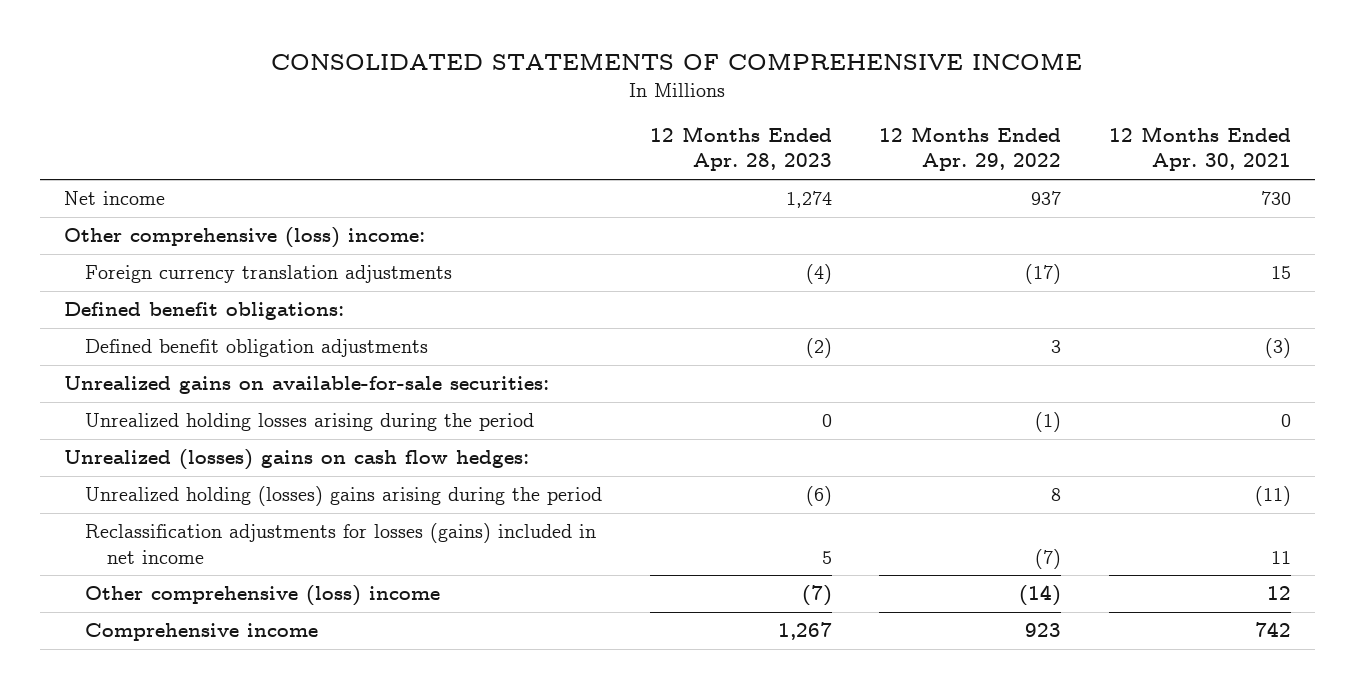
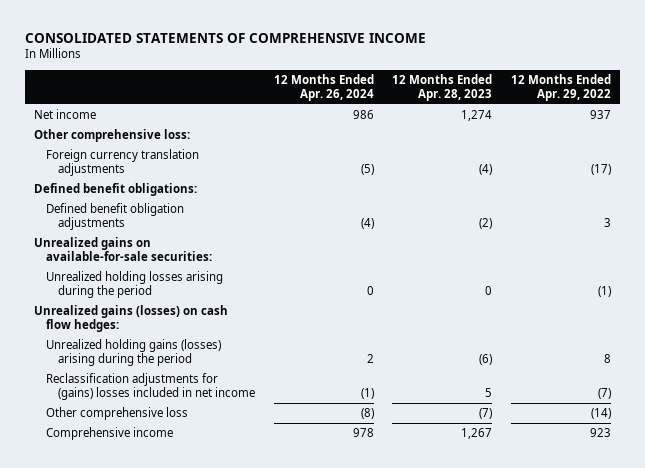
[1109,126,1292,172] 12 Months Ended Apr. 30, 2021 -> none
none -> [273,74,374,101] 12 Months Ended Apr. 26, 2024
[63,227,425,249] Other comprehensive (loss) income: -> [33,129,190,143] Other comprehensive loss:
[63,449,529,471] Unrealized (losses) gains on cash flow hedges: -> [33,305,228,332] Unrealized gains (losses) on cash flow hedges:
[85,486,603,507] Unrealized holding (losses) gains arising during the period -> [46,339,222,366] Unrealized holding gains (losses) arising during the period
[85,523,597,564] Reclassification adjustments for losses (gains) included in net income -> [46,373,256,400] Reclassification adjustments for (gains) losses included in net income
[85,585,441,607] Other comprehensive (loss) income -> [46,407,189,421] Other comprehensive loss

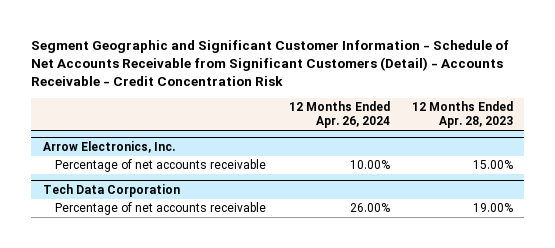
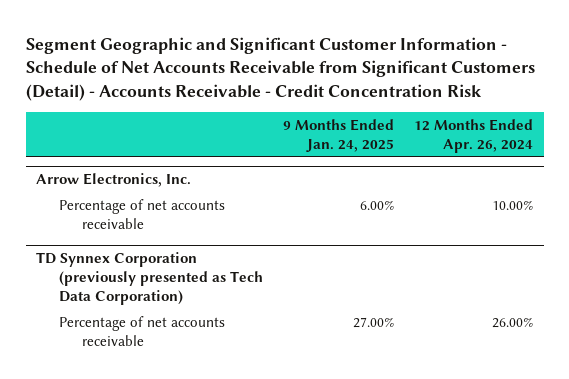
[411,101,513,129] 12 Months Ended Apr. 28, 2023 -> none
none -> [283,118,395,152] 9 Months Ended Jan. 24, 2025
[42,184,180,198] Tech Data Corporation -> [36,252,263,305] TD Synnex Corporation (previously presented as Tech Data Corporation)

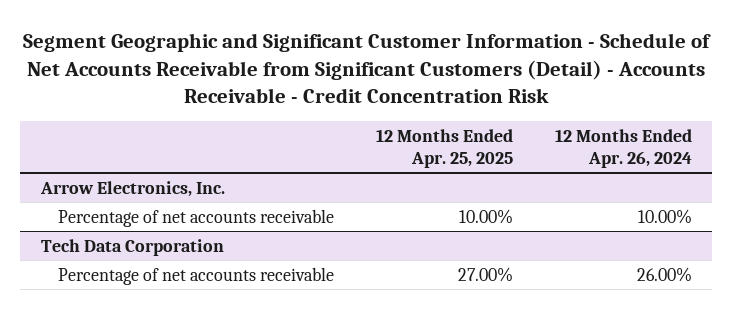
[283,118,395,152] 9 Months Ended Jan. 24, 2025 -> none
none -> [375,128,513,168] 12 Months Ended Apr. 25, 2025
[36,252,263,305] TD Synnex Corporation (previously presented as Tech Data Corporation) -> [40,238,224,256] Tech Data Corporation

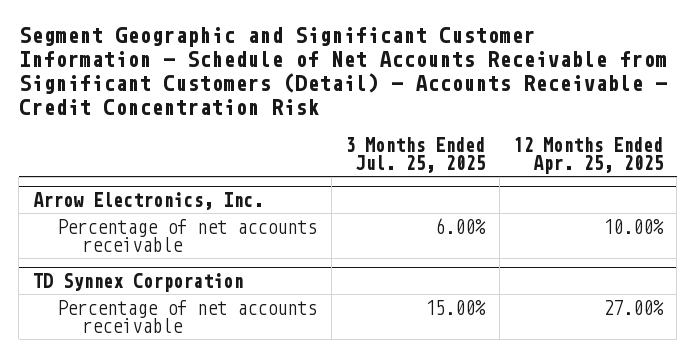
[554,128,692,168] 12 Months Ended Apr. 26, 2024 -> none
none -> [345,136,486,173] 3 Months Ended Jul. 25, 2025
[40,238,224,256] Tech Data Corporation -> [32,272,243,292] TD Synnex Corporation

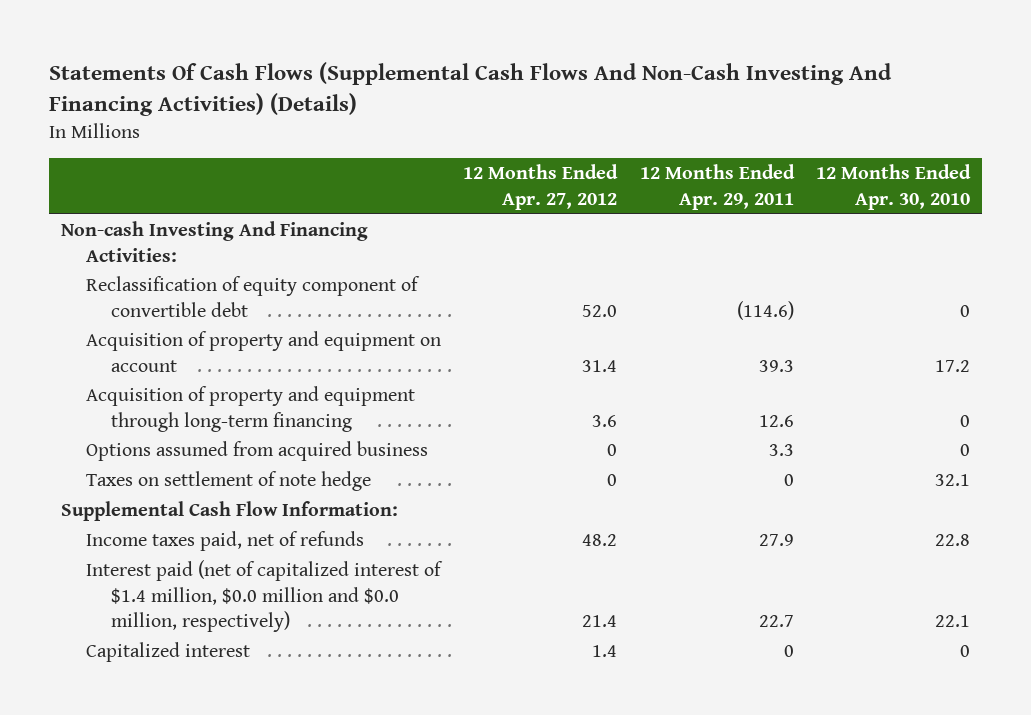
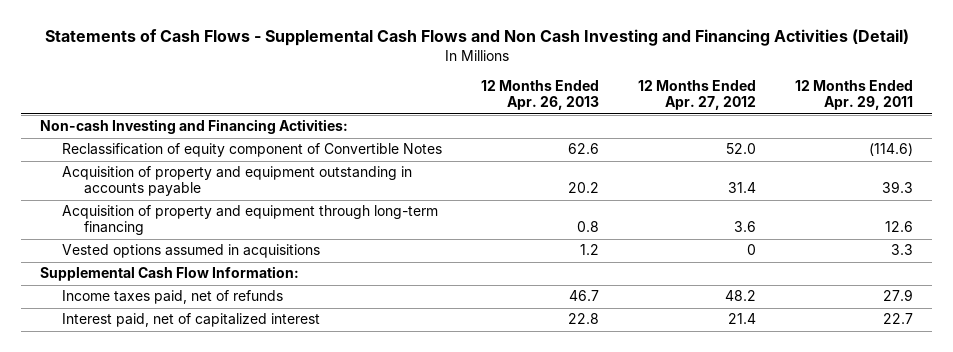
[49,62,893,117] Statements Of Cash Flows (Supplemental Cash Flows And Non-Cash Investing And Financing Activities) (Details) -> [44,29,909,47] Statements of Cash Flows - Supplemental Cash Flows and Non Cash Investing and Financing Activities (Detail)
[816,164,972,210] 12 Months Ended Apr. 30, 2010 -> none
none -> [481,80,600,111] 12 Months Ended Apr. 26, 2013
[60,221,368,262] Non-cash Investing And Financing Activities: -> [40,119,349,135] Non-cash Investing and Financing Activities:
[85,276,420,317] Reclassification of equity component of convertible debt -> [62,143,443,158] Reclassification of equity component of Convertible Notes
[85,331,441,372] Acquisition of property and equipment on account -> [62,166,413,197] Acquisition of property and equipment outstanding in accounts payable
[85,471,371,492] Taxes on settlement of note hedge -> none
[85,441,428,462] Options assumed from acquired business -> [62,244,321,259] Vested options assumed in acquisitions
[85,642,250,663] Capitalized interest -> none
[85,560,443,632] Interest paid (net of capitalized interest of $1.4 million, $0.0 million and $0.0 million, respectively) -> [62,313,321,328] Interest paid, net of capitalized interest

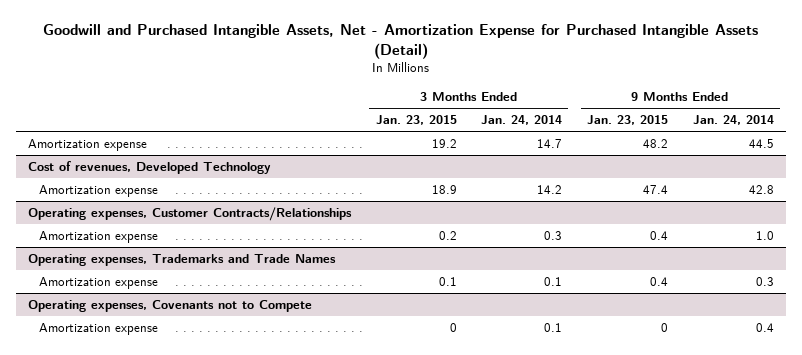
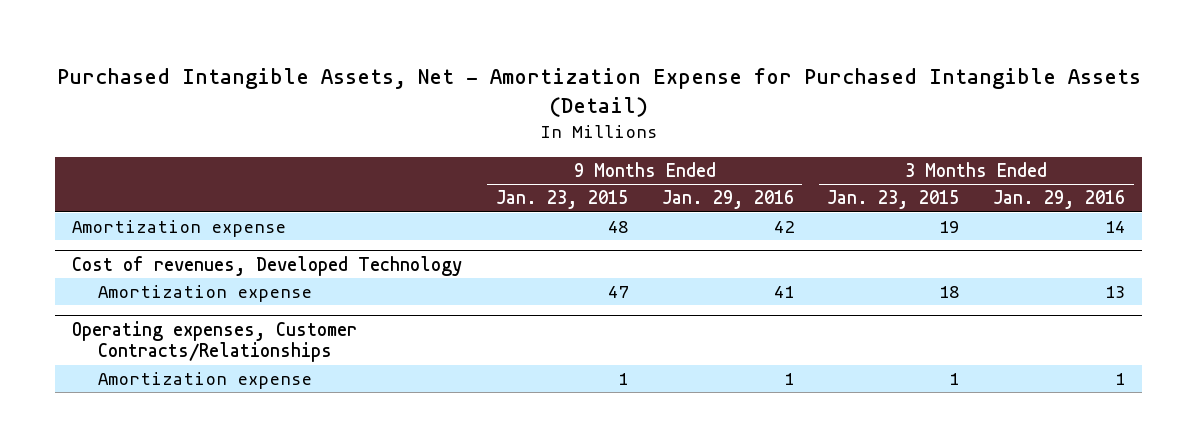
[42,24,758,60] Goodwill and Purchased Intangible Assets, Net - Amortization Expense for Purchased Intangible Assets (Detail) -> [56,68,1141,117] Purchased Intangible Assets, Net - Amortization Expense for Purchased Intangible Assets (Detail)
[481,115,563,126] Jan. 24, 2014 -> none
[692,115,774,126] Jan. 24, 2014 -> none
none -> [661,190,794,210] Jan. 29, 2016
none -> [993,190,1126,210] Jan. 29, 2016
[431,138,457,148] 19.2 -> [939,221,960,234] 19
[643,138,669,148] 48.2 -> [607,221,628,234] 48
[431,184,457,194] 18.9 -> [939,286,960,299] 18
[643,184,669,194] 47.4 -> [607,286,628,299] 47
[27,253,336,266] Operating expenses, Trademarks and Trade Names -> none
[38,276,158,289] Amortization expense -> none
[27,299,312,312] Operating expenses, Covenants not to Compete -> none
[38,322,158,335] Amortization expense -> none
[438,230,457,240] 0.2 -> [949,373,960,386] 1
[650,230,669,240] 0.4 -> [617,373,628,386] 1

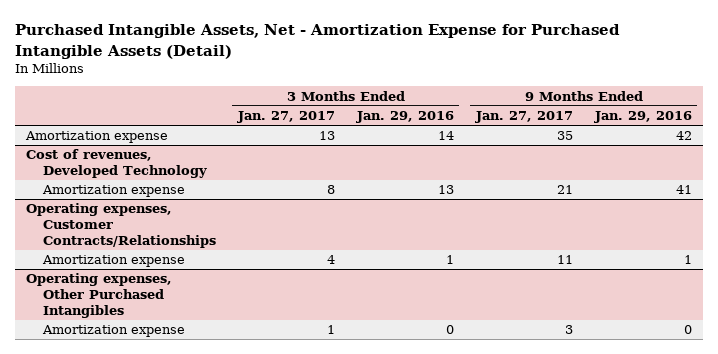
[495,190,628,210] Jan. 23, 2015 -> none
[827,190,960,210] Jan. 23, 2015 -> none
none -> [236,111,335,124] Jan. 27, 2017
none -> [474,111,573,124] Jan. 27, 2017
none -> [26,273,173,319] Operating expenses, Other Purchased Intangibles
none -> [41,325,185,338] Amortization expense

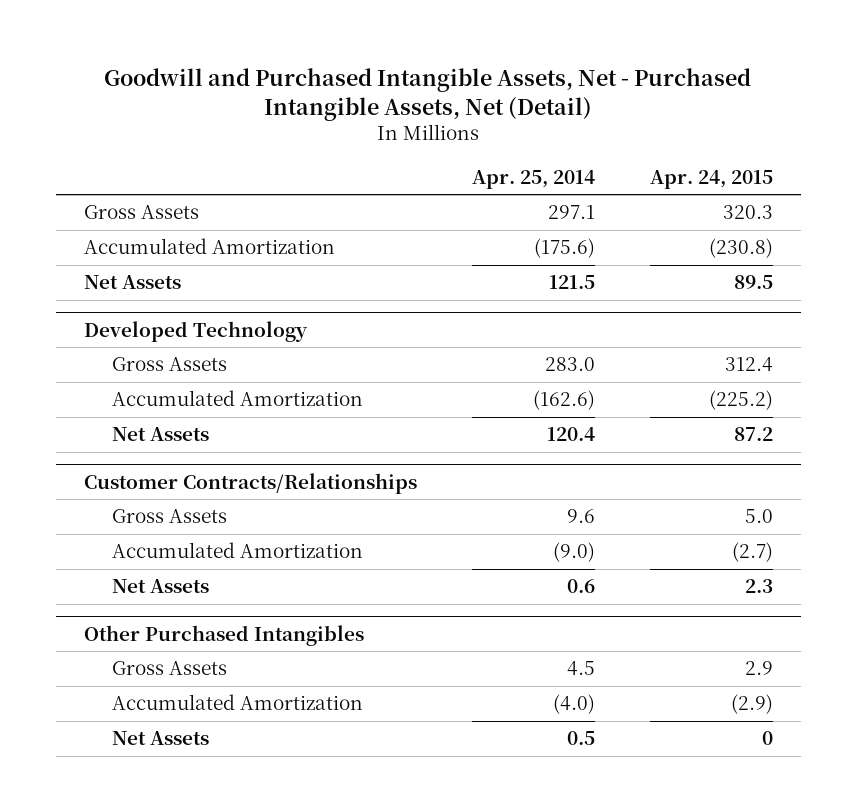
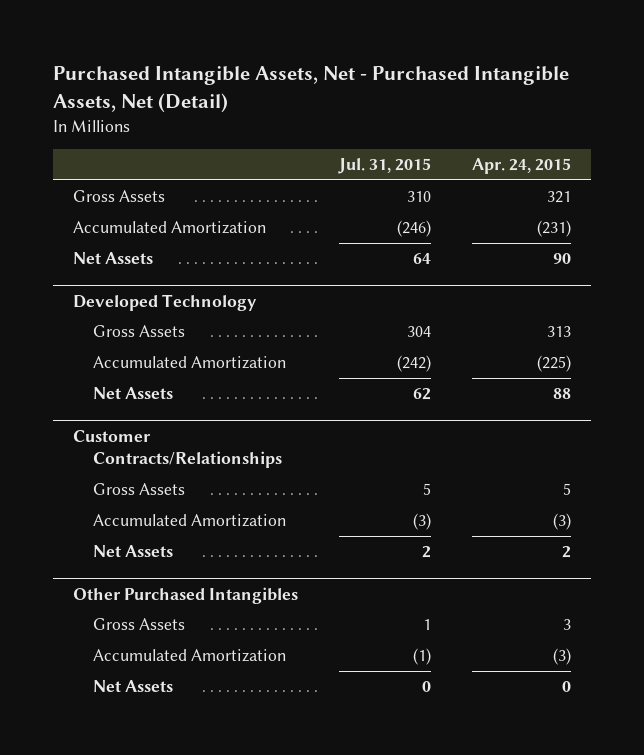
[104,67,752,121] Goodwill and Purchased Intangible Assets, Net - Purchased Intangible Assets, Net (Detail) -> [52,66,569,113] Purchased Intangible Assets, Net - Purchased Intangible Assets, Net (Detail)
[471,169,595,189] Apr. 25, 2014 -> none
none -> [337,158,431,175] Jul. 31, 2015
[723,205,774,220] 320.3 -> [546,191,571,204] 321
[709,238,774,259] (230.8) -> [536,220,571,238] (231)
[734,275,774,290] 89.5 -> [552,253,571,265] 90
[725,357,774,373] 312.4 -> [546,326,571,338] 313
[709,390,774,411] (225.2) -> [536,355,571,373] (225)
[734,427,774,442] 87.2 -> [552,388,571,400] 88
[745,509,774,524] 5.0 -> [562,483,571,496] 5
[732,542,774,563] (2.7) -> [552,513,571,531] (3)
[745,579,774,594] 2.3 -> [561,546,571,559] 2
[745,661,774,676] 2.9 -> [562,619,571,631] 3
[731,694,774,715] (2.9) -> [552,648,571,666] (3)

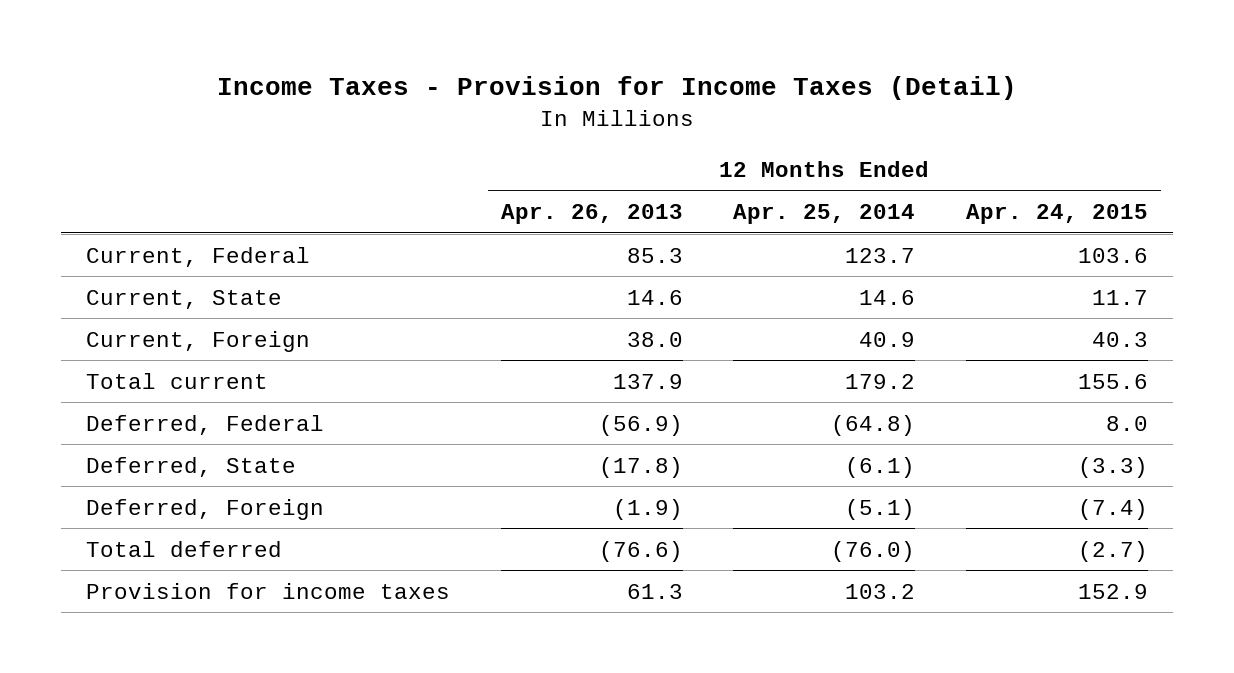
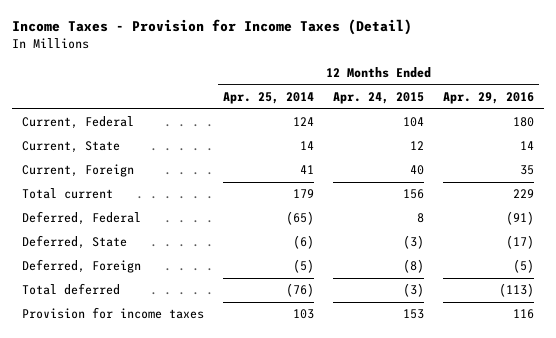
[500,203,683,224] Apr. 26, 2013 -> none
none -> [443,91,535,104] Apr. 29, 2016
[845,247,916,263] 123.7 -> [293,117,315,127] 124
[1077,247,1148,263] 103.6 -> [403,117,425,128] 104
[859,289,916,305] 14.6 -> [300,141,315,151] 14
[1091,289,1148,305] 11.7 -> [410,141,425,151] 12
[859,331,916,347] 40.9 -> [300,165,315,175] 41
[1091,331,1148,347] 40.3 -> [410,165,425,176] 40
[845,373,916,389] 179.2 -> [293,189,315,199] 179
[1077,373,1148,389] 155.6 -> [403,189,425,200] 156
[831,414,916,436] (64.8) -> [286,211,315,226] (65)
[1105,415,1148,431] 8.0 -> [417,213,425,224] 8
[845,456,916,478] (6.1) -> [293,235,315,250] (6)
[1077,456,1148,478] (3.3) -> [403,235,425,250] (3)
[845,498,916,520] (5.1) -> [293,259,315,274] (5)
[1077,498,1148,520] (7.4) -> [403,259,425,274] (8)
[831,540,916,562] (76.0) -> [286,283,315,298] (76)
[1077,540,1148,562] (2.7) -> [403,283,425,298] (3)
[845,583,916,599] 103.2 -> [293,309,315,320] 103
[1077,583,1148,599] 152.9 -> [403,309,425,320] 153

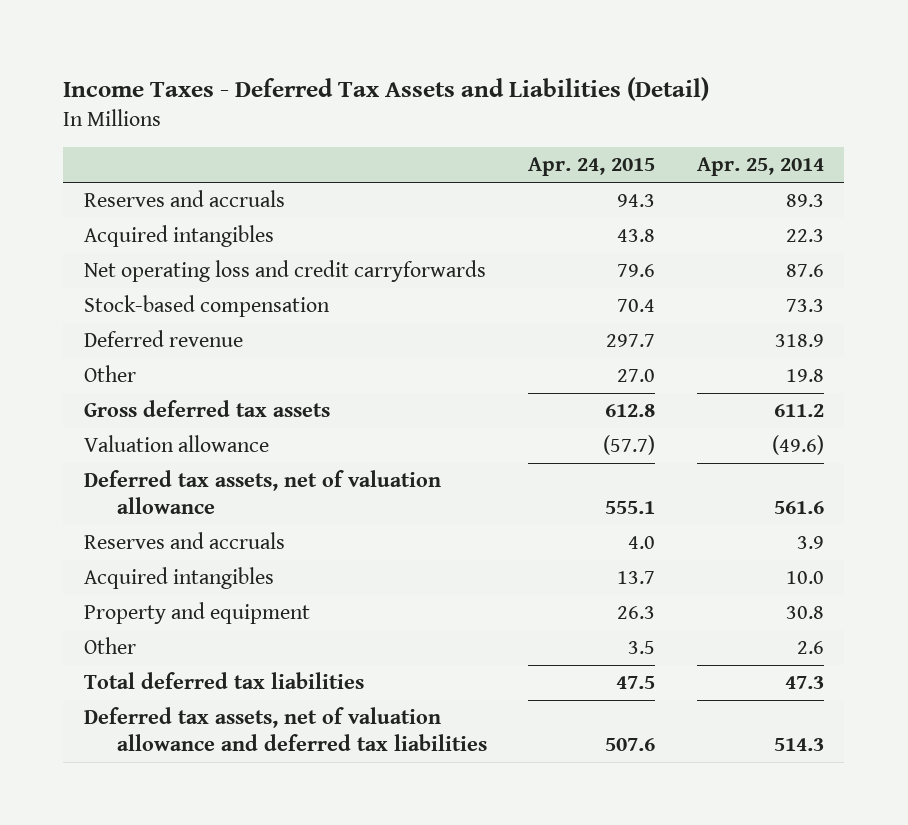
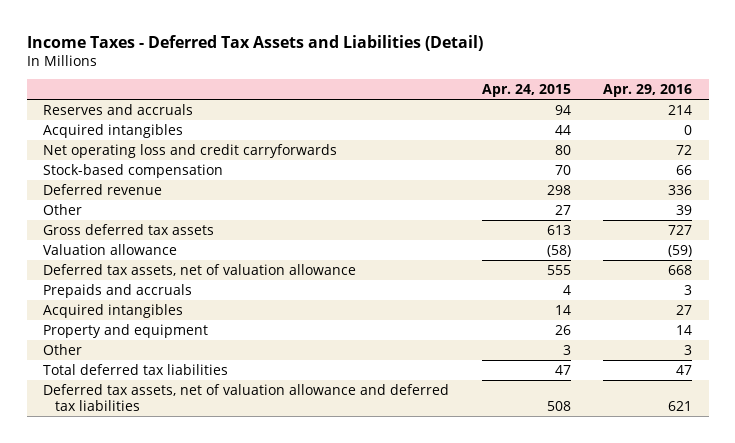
[696,157,824,177] Apr. 25, 2014 -> none
none -> [603,83,693,97] Apr. 29, 2016
[617,194,656,208] 94.3 -> [554,104,571,115] 94
[617,229,656,243] 43.8 -> [554,124,571,135] 44
[617,264,656,278] 79.6 -> [554,144,571,155] 80
[617,299,656,313] 70.4 -> [554,164,571,175] 70
[606,334,656,348] 297.7 -> [546,184,571,195] 298
[617,369,656,383] 27.0 -> [554,204,571,215] 27
[605,404,656,418] 612.8 -> [546,224,571,235] 613
[603,435,656,456] (57.7) -> [546,244,571,257] (58)
[605,500,656,514] 555.1 -> [546,264,571,275] 555
[84,532,286,550] Reserves and accruals -> [42,283,192,298] Prepaids and accruals
[628,536,656,550] 4.0 -> [562,284,571,295] 4
[617,571,656,585] 13.7 -> [554,304,571,315] 14
[617,606,656,620] 26.3 -> [554,324,571,335] 26
[628,641,656,655] 3.5 -> [562,344,571,355] 3
[616,676,656,690] 47.5 -> [554,364,571,375] 47
[605,737,656,751] 507.6 -> [546,400,571,411] 508

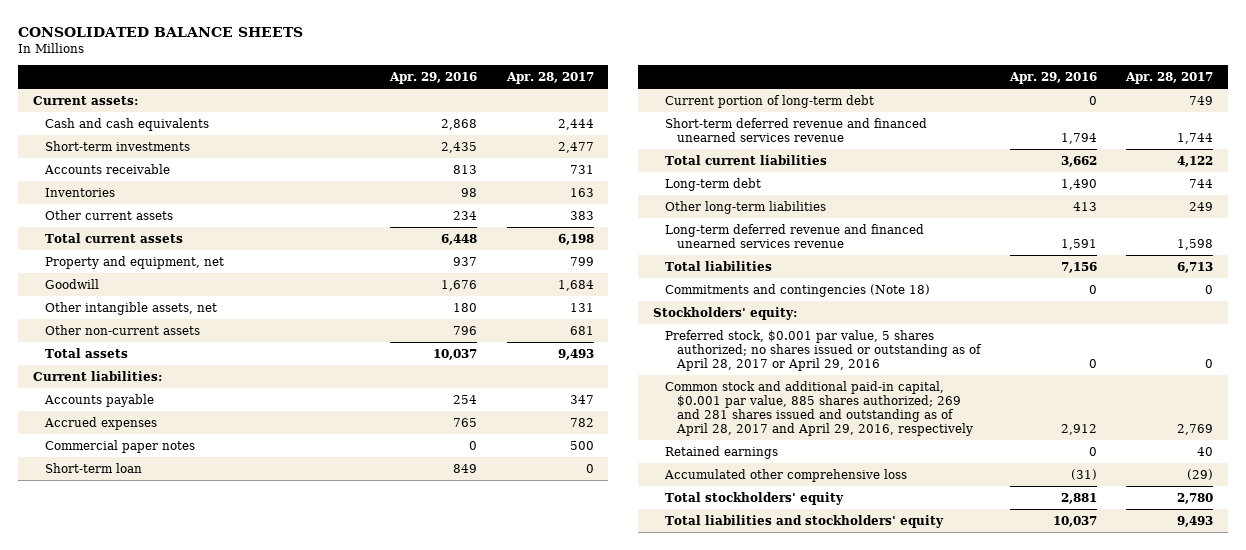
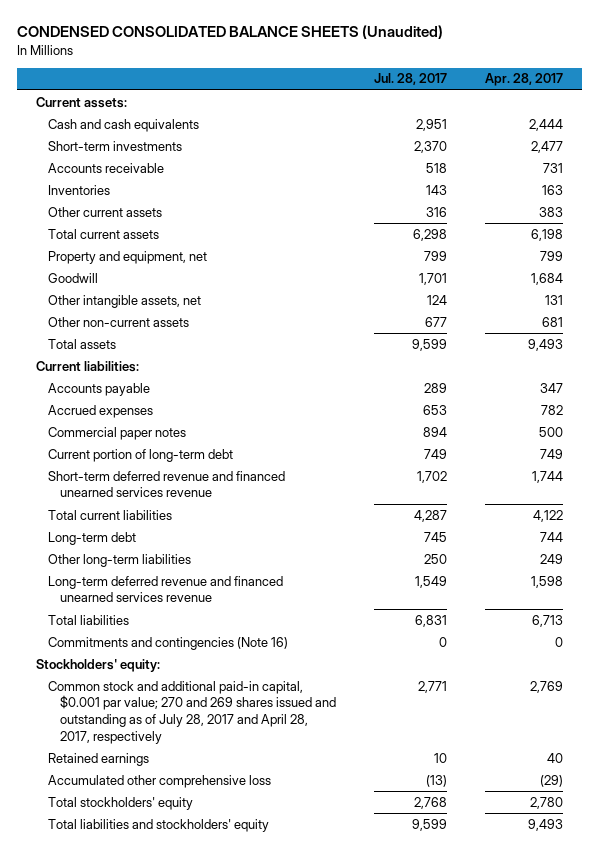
[18,26,304,37] CONSOLIDATED BALANCE SHEETS -> [16,25,443,40] CONDENSED CONSOLIDATED BALANCE SHEETS (Unaudited)
[389,71,478,84] Apr. 29, 2016 -> none
none -> [373,73,447,86] Jul. 28, 2017
[45,463,143,474] Short-term loan -> none
[665,284,931,298] Commitments and contingencies (Note 18) -> [47,636,288,650] Commitments and contingencies (Note 16)
[665,330,983,371] Preferred stock, $0.001 par value, 5 shares authorized; no shares issued or outstanding as of April 28, 2017 or April 29, 2016 -> none
[665,381,974,436] Common stock and additional paid-in capital, $0.001 par value, 885 shares authorized; 269 and 281 shares issued and outstanding as of April 28, 2017 and April 29, 2016, respectively -> [47,680,336,744] Common stock and additional paid-in capital, $0.001 par value; 270 and 269 shares issued and outstanding as of July 28, 2017 and April 28, 2017, respectively

